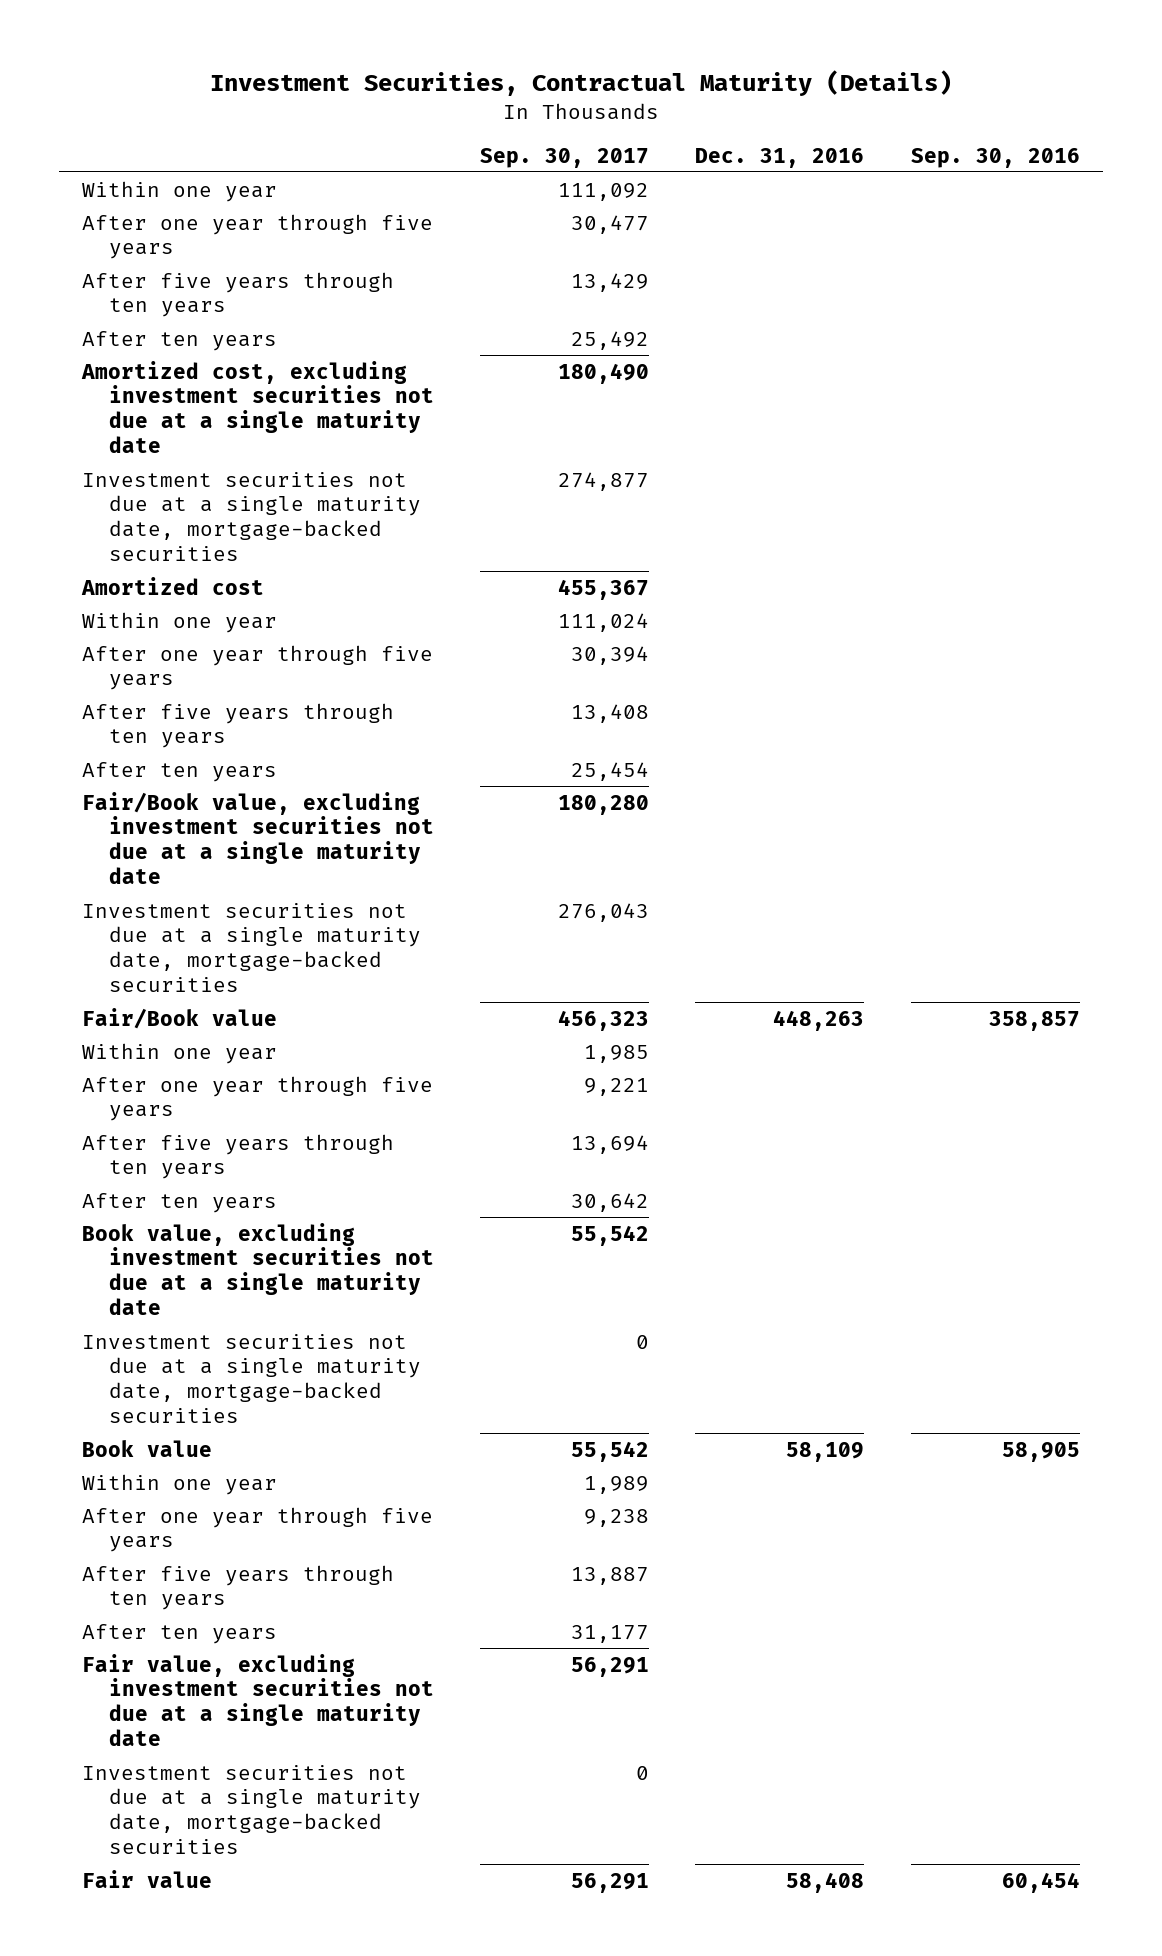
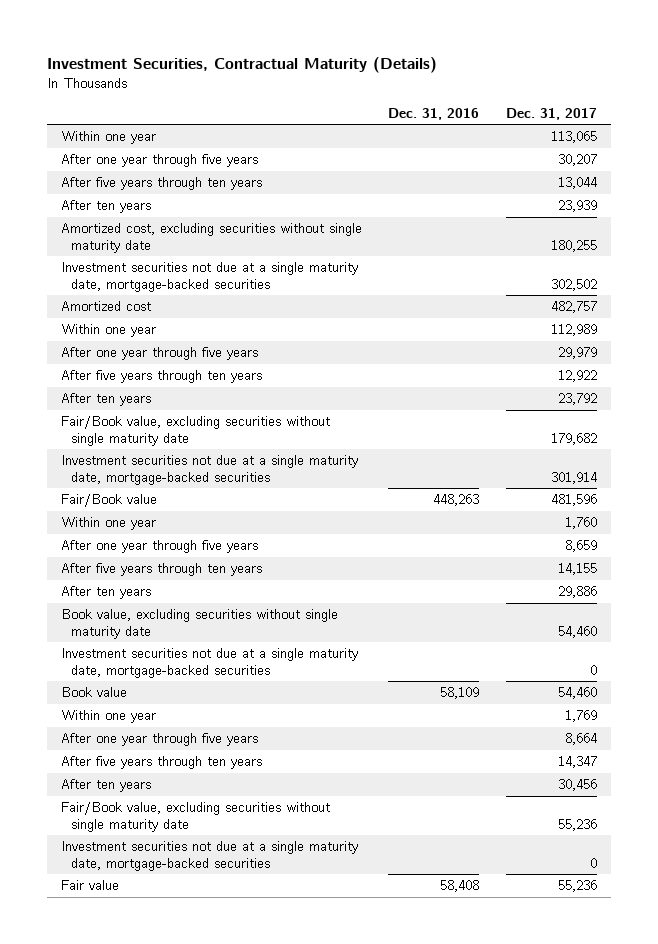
[480,147,650,168] Sep. 30, 2017 -> none
[910,147,1080,168] Sep. 30, 2016 -> none
none -> [506,107,598,120] Dec. 31, 2017
[80,360,434,454] Amortized cost, excluding investment securities not due at a single maturity date -> [60,223,362,253] Amortized cost, excluding securities without single maturity date
[81,791,434,885] Fair/Book value, excluding investment securities not due at a single maturity date -> [60,416,330,446] Fair/Book value, excluding securities without single maturity date
[81,1222,434,1316] Book value, excluding investment securities not due at a single maturity date -> [60,609,338,639] Book value, excluding securities without single maturity date
[81,1653,434,1747] Fair value, excluding investment securities not due at a single maturity date -> [60,802,330,832] Fair/Book value, excluding securities without single maturity date

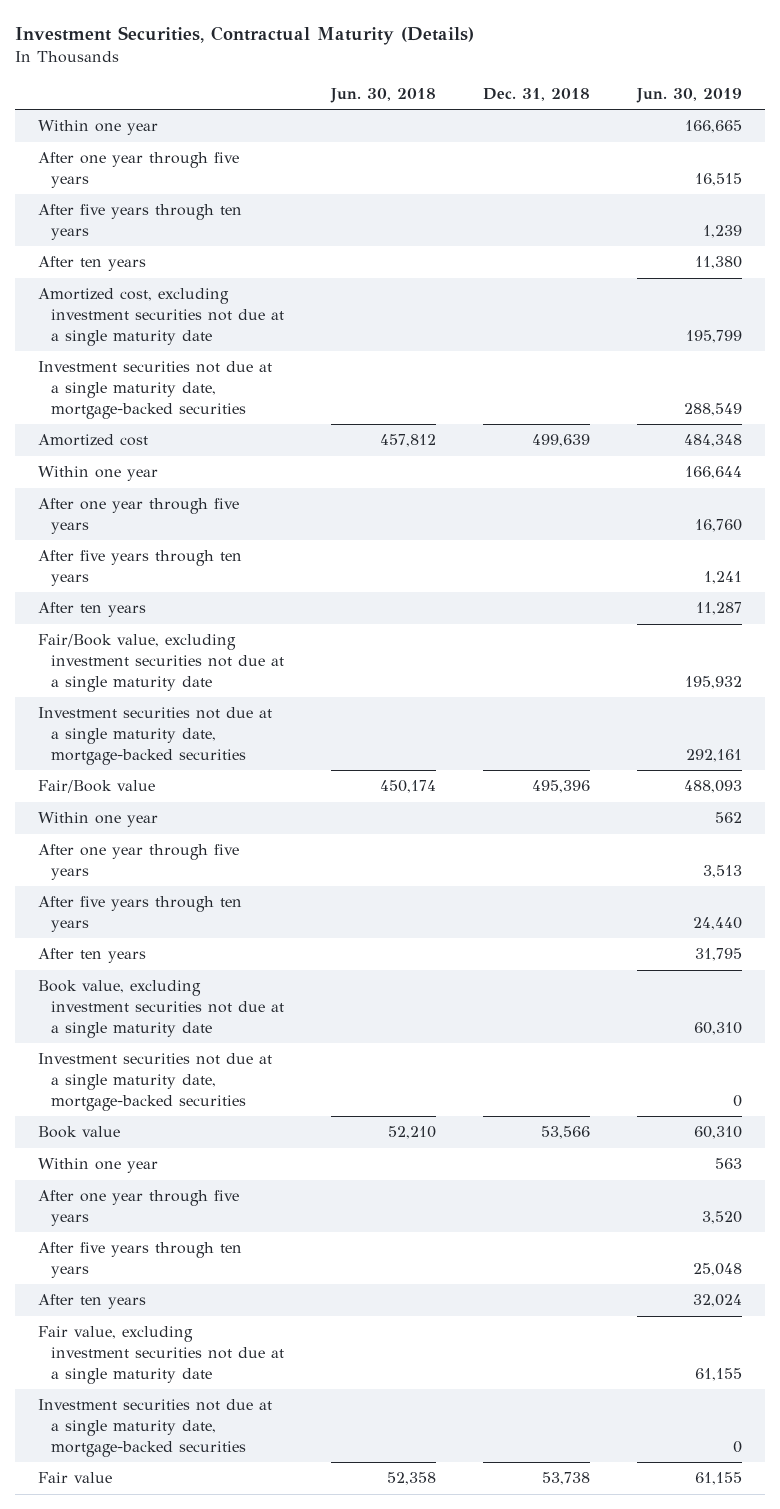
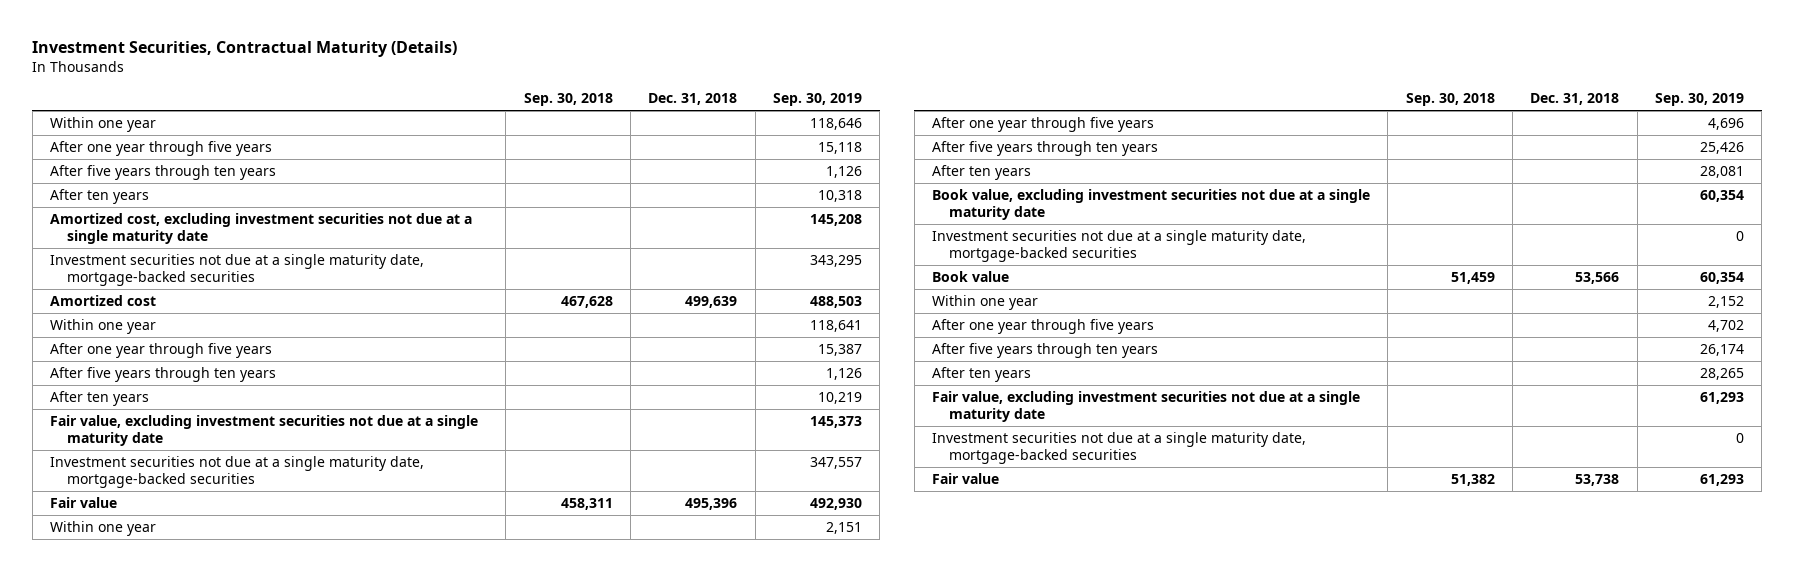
[330,87,437,103] Jun. 30, 2018 -> none
[635,87,742,103] Jun. 30, 2019 -> none
none -> [523,92,613,106] Sep. 30, 2018
none -> [772,92,862,106] Sep. 30, 2019
[38,634,285,692] Fair/Book value, excluding investment securities not due at a single maturity date -> [49,415,478,446] Fair value, excluding investment securities not due at a single maturity date
[38,780,156,794] Fair/Book value -> [49,497,117,509] Fair value

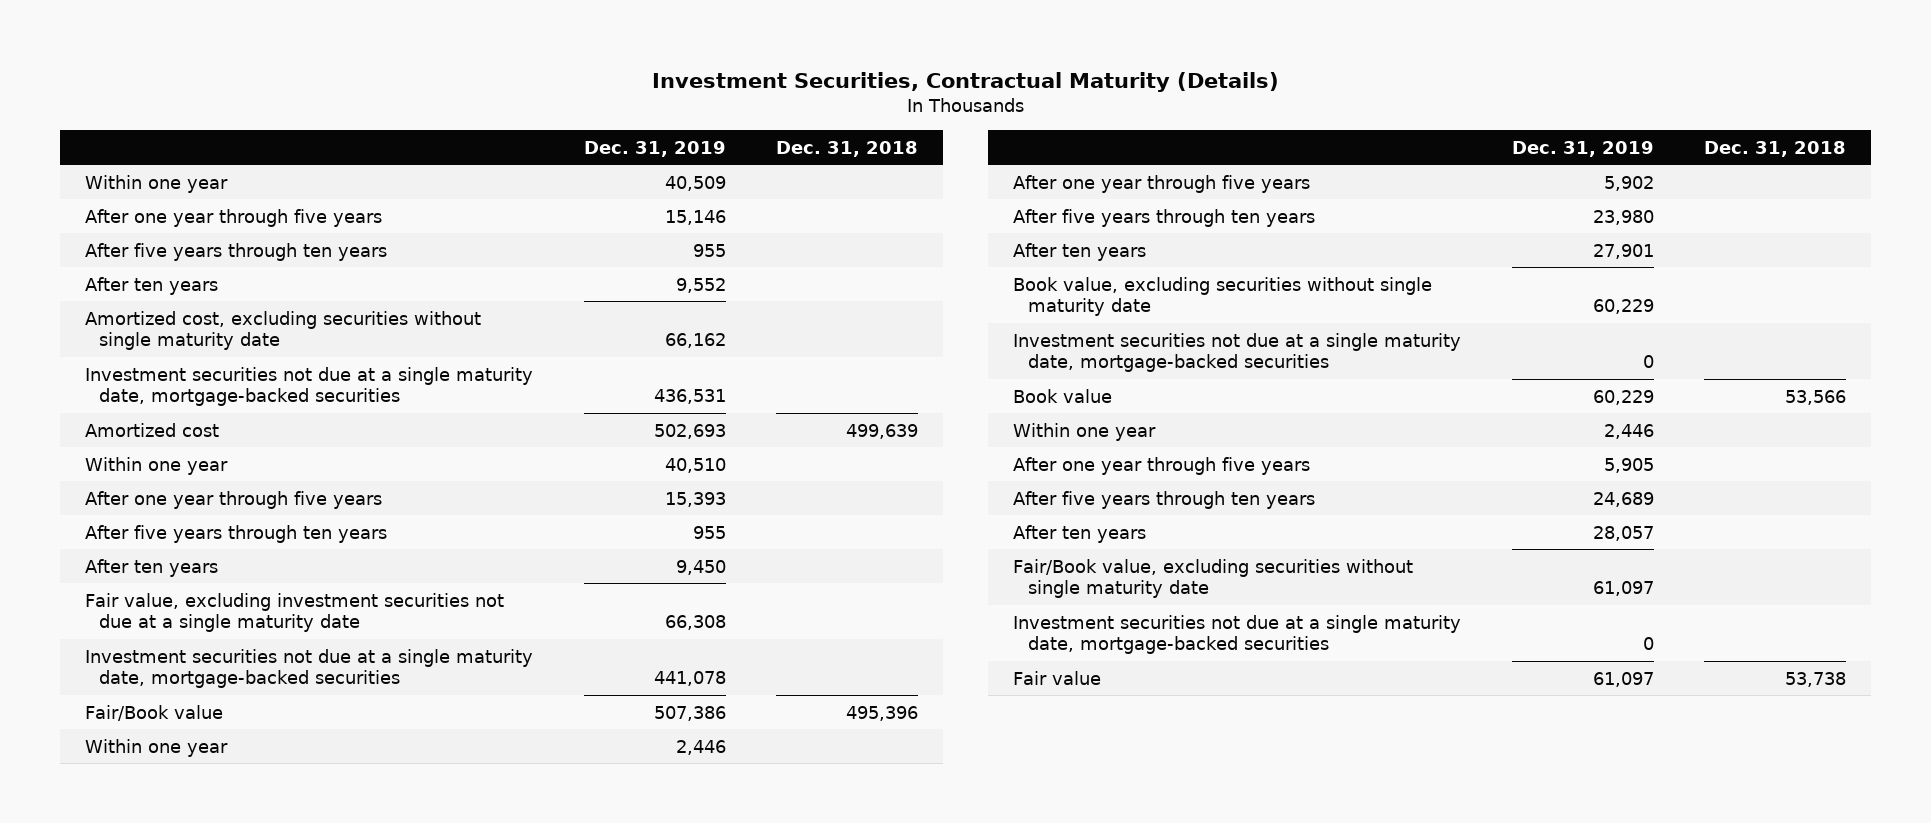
[523,92,613,106] Sep. 30, 2018 -> none
[772,92,862,106] Sep. 30, 2019 -> none
none -> [583,140,726,157] Dec. 31, 2019
[49,213,472,244] Amortized cost, excluding investment securities not due at a single maturity date -> [85,310,482,351] Amortized cost, excluding securities without single maturity date
[49,497,117,509] Fair value -> [85,704,224,721] Fair/Book value
[932,189,1371,220] Book value, excluding investment securities not due at a single maturity date -> [1013,276,1433,317] Book value, excluding securities without single maturity date
[932,391,1361,422] Fair value, excluding investment securities not due at a single maturity date -> [1013,558,1414,599] Fair/Book value, excluding securities without single maturity date

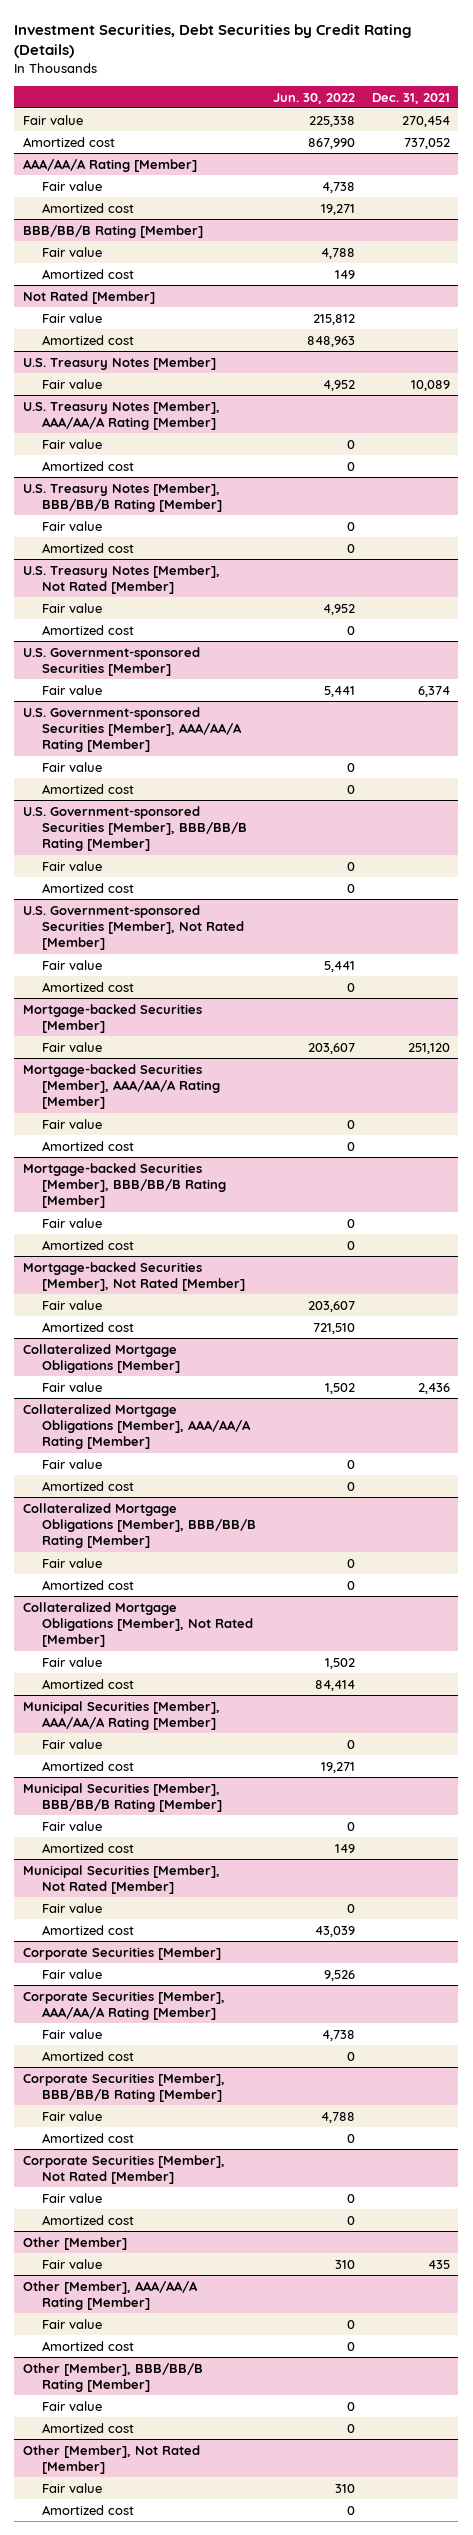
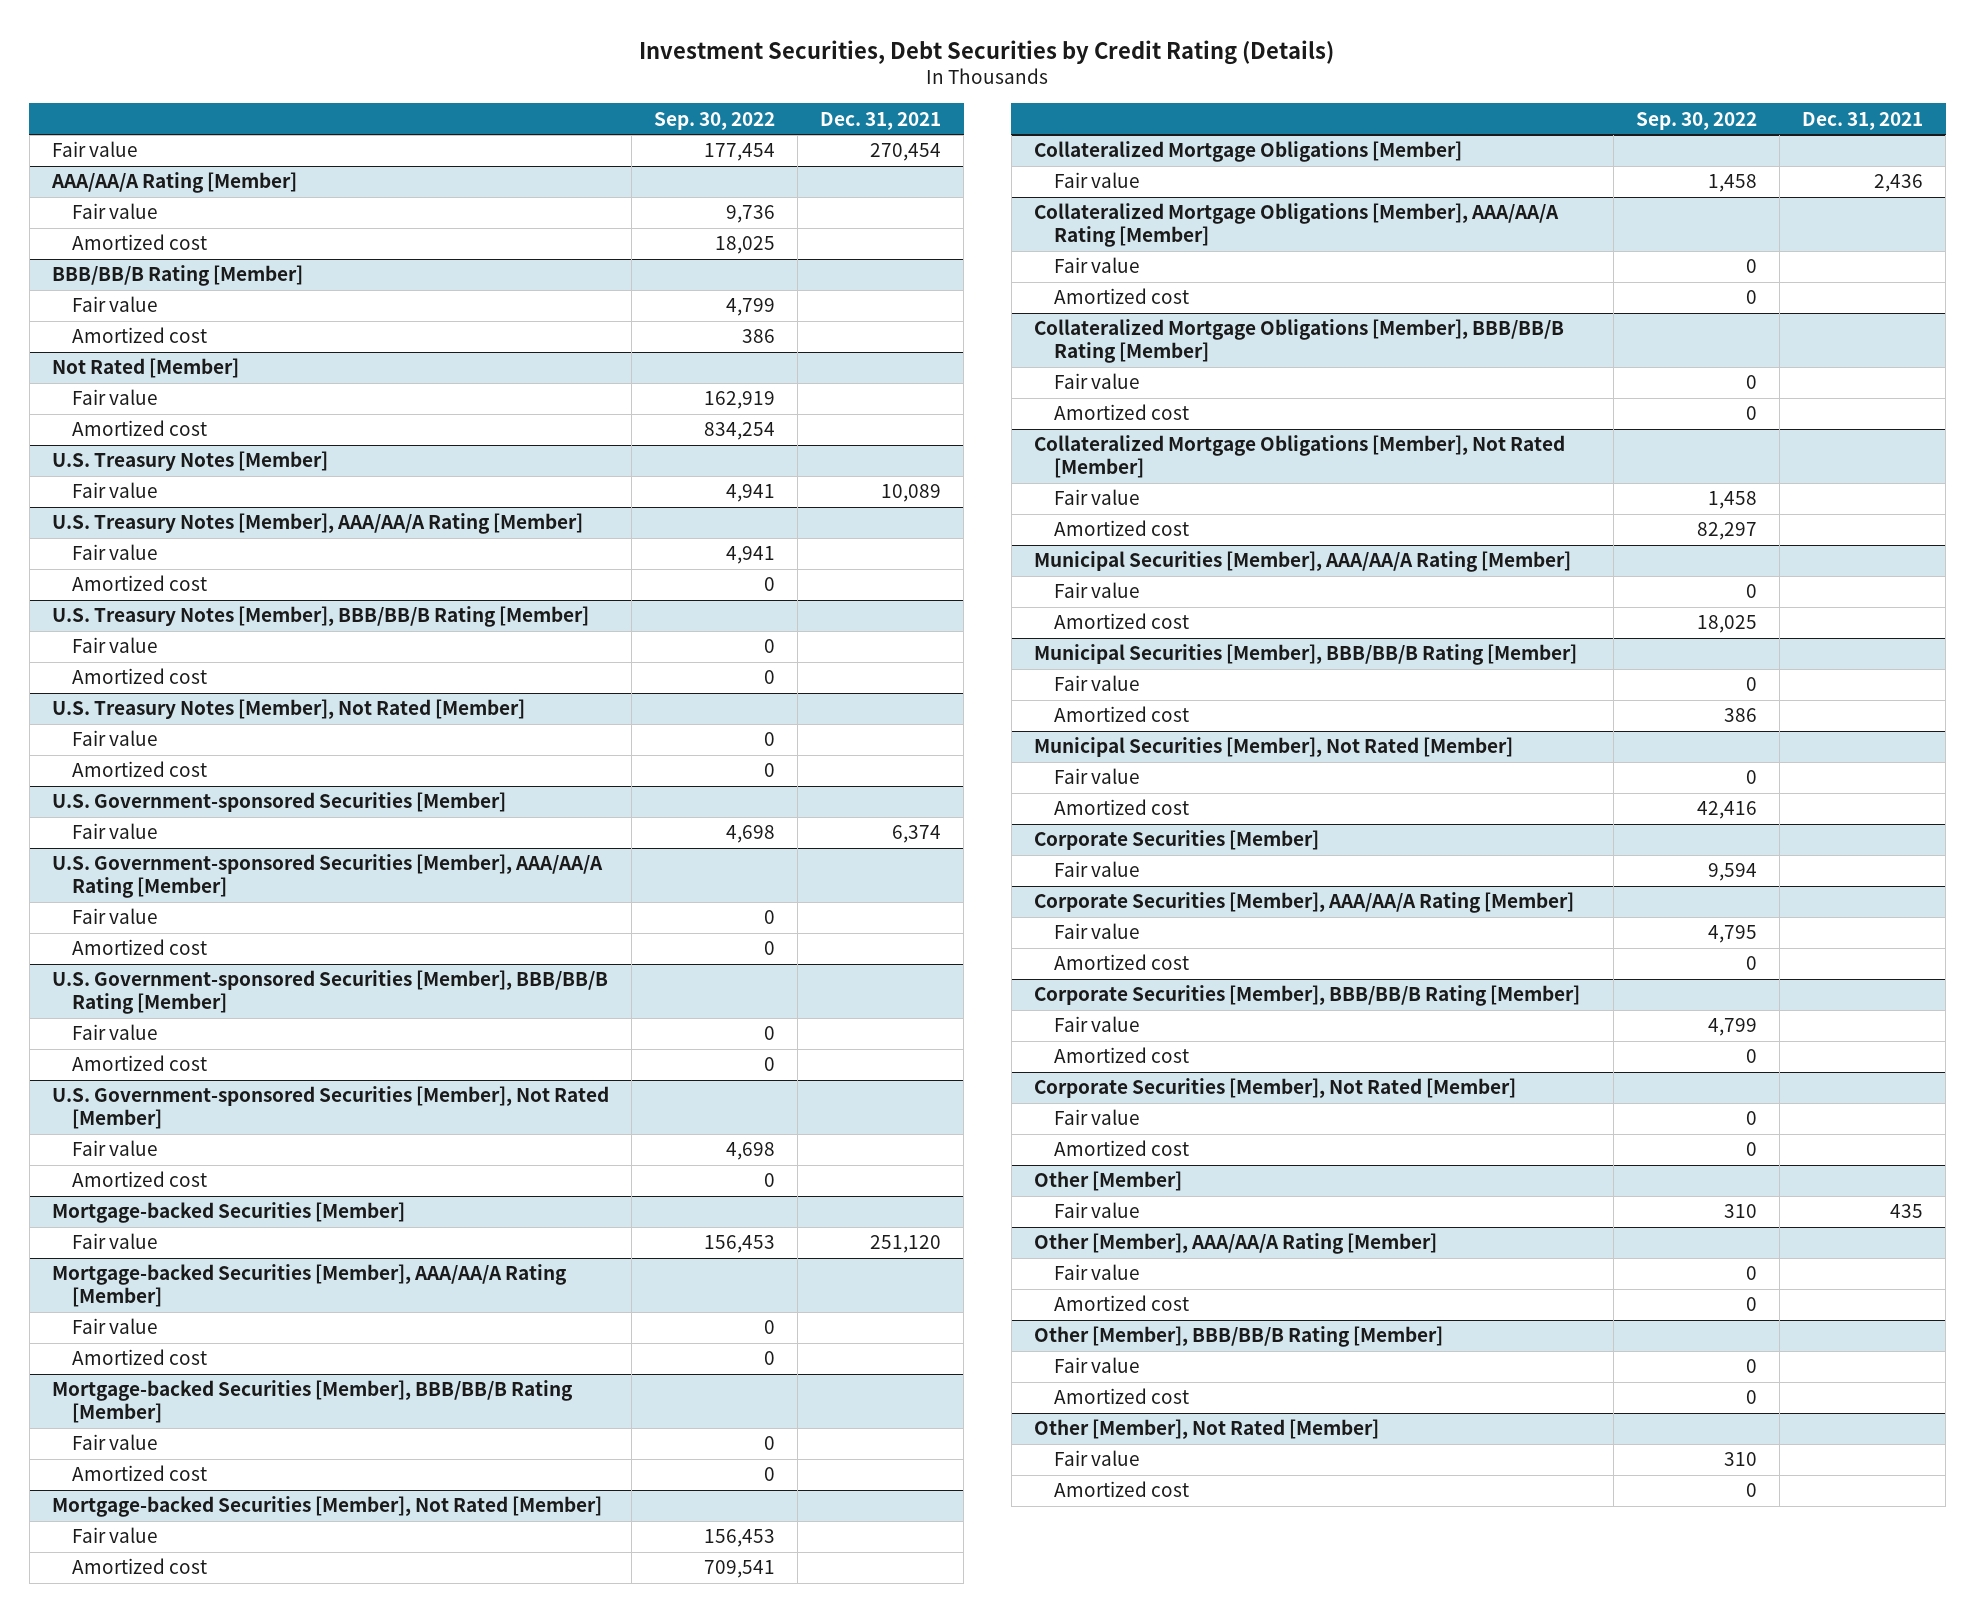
[272,92,355,104] Jun. 30, 2022 -> none
none -> [653,111,775,130] Sep. 30, 2022
[22,136,115,147] Amortized cost -> none

